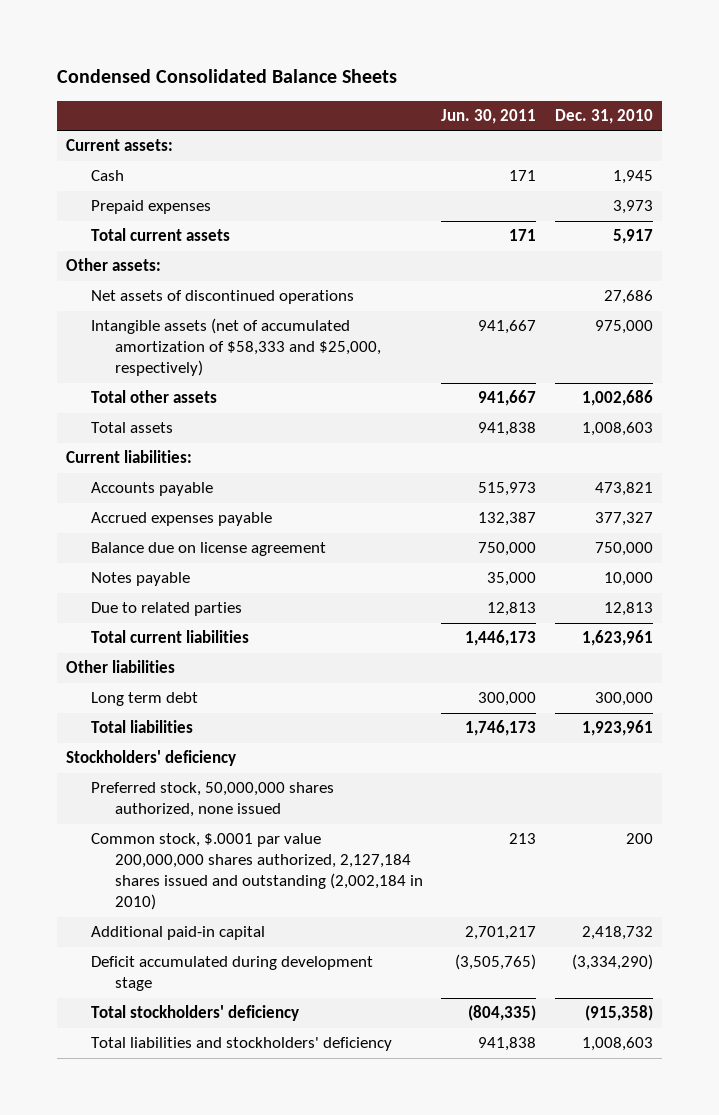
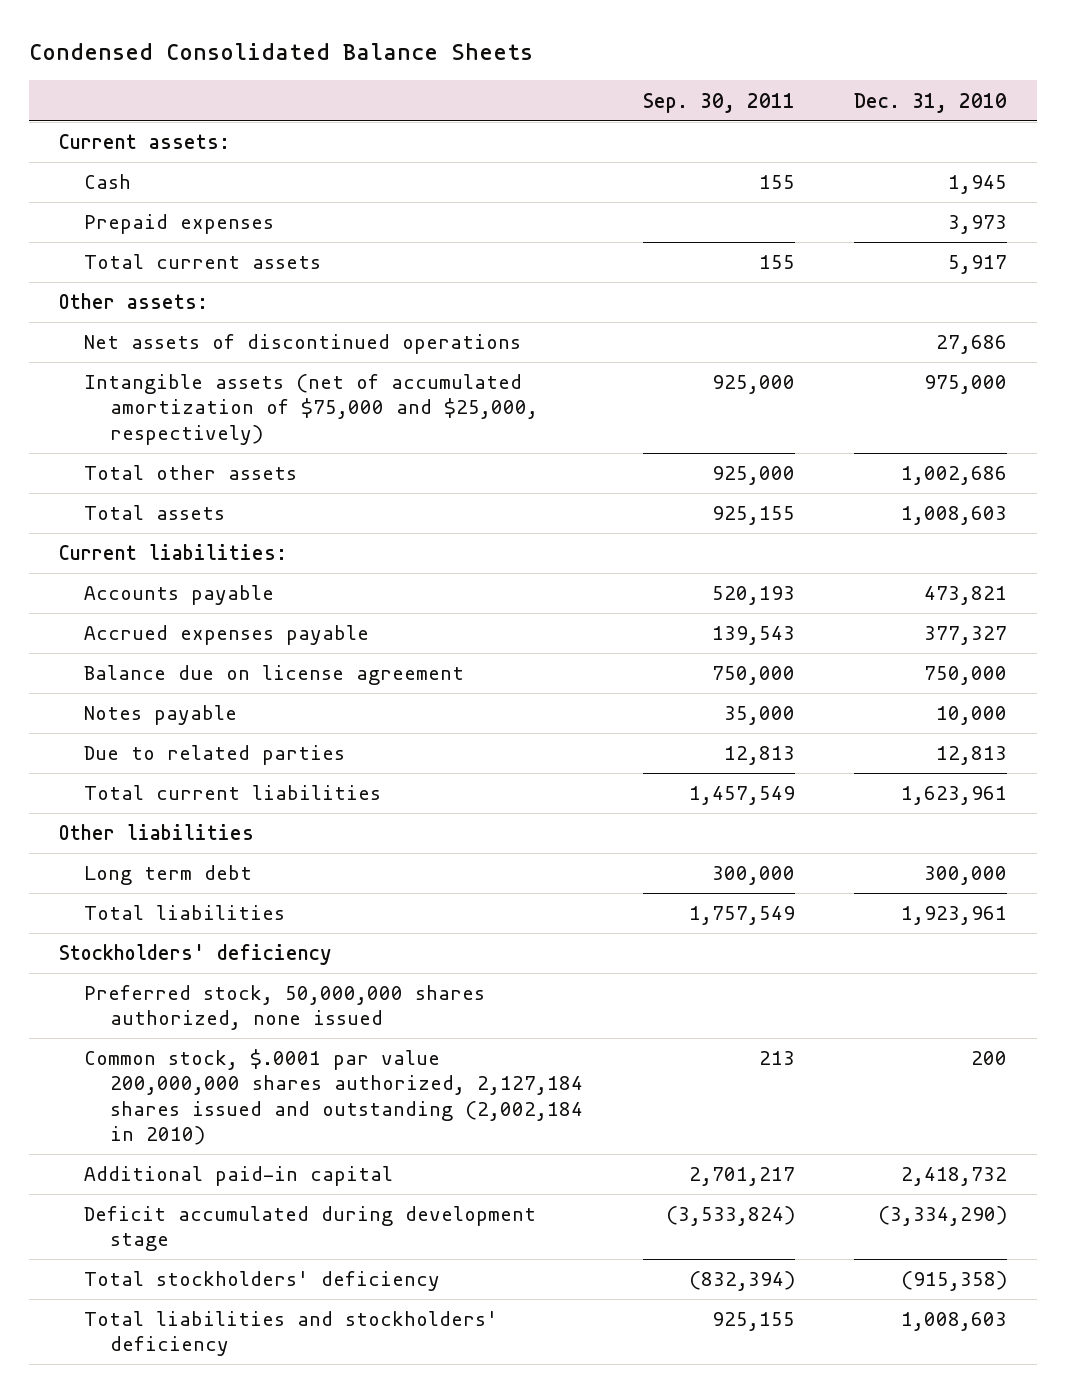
[441,108,537,124] Jun. 30, 2011 -> none
none -> [642,92,795,113] Sep. 30, 2011
[90,318,381,377] Intangible assets (net of accumulated amortization of $58,333 and $25,000, respectively) -> [84,374,538,445] Intangible assets (net of accumulated amortization of $75,000 and $25,000, respectively)

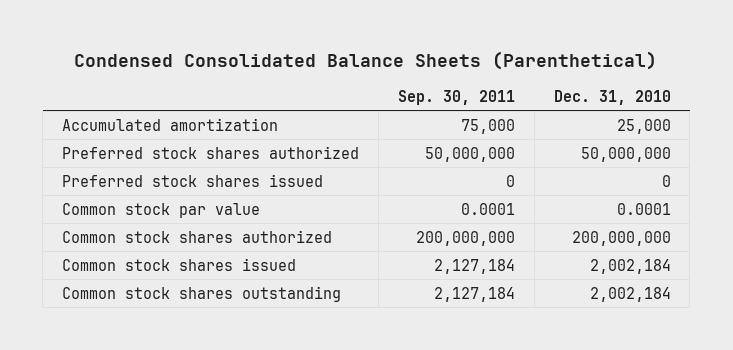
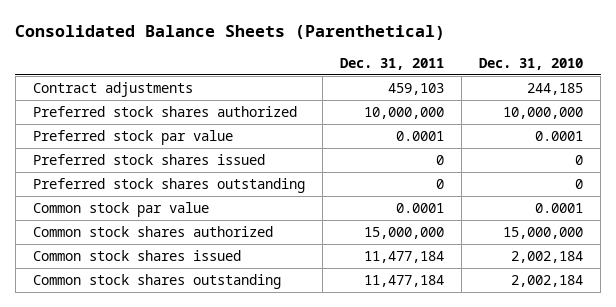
[74,50,658,70] Condensed Consolidated Balance Sheets (Parenthetical) -> [15,25,446,41] Consolidated Balance Sheets (Parenthetical)
[397,89,515,105] Sep. 30, 2011 -> none
none -> [339,58,444,71] Dec. 31, 2011
[62,117,279,131] Accumulated amortization -> none
none -> [32,82,193,98] Contract adjustments
[580,146,671,162] 50,000,000 -> [502,107,583,120] 10,000,000
none -> [32,130,233,146] Preferred stock par value
none -> [32,178,305,194] Preferred stock shares outstanding
[571,230,671,246] 200,000,000 -> [502,227,583,240] 15,000,000

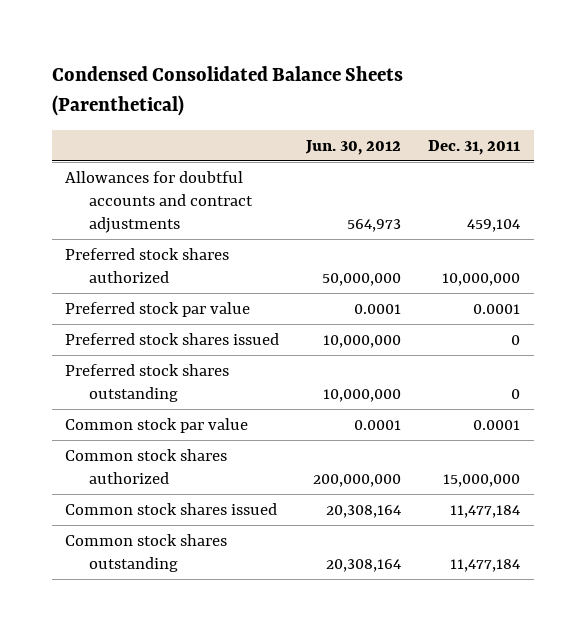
[15,25,446,41] Consolidated Balance Sheets (Parenthetical) -> [51,66,403,116] Condensed Consolidated Balance Sheets (Parenthetical)
[478,58,583,71] Dec. 31, 2010 -> none
none -> [305,139,402,155] Jun. 30, 2012
[32,82,193,98] Contract adjustments -> none
none -> [65,170,254,234] Allowances for doubtful accounts and contract adjustments

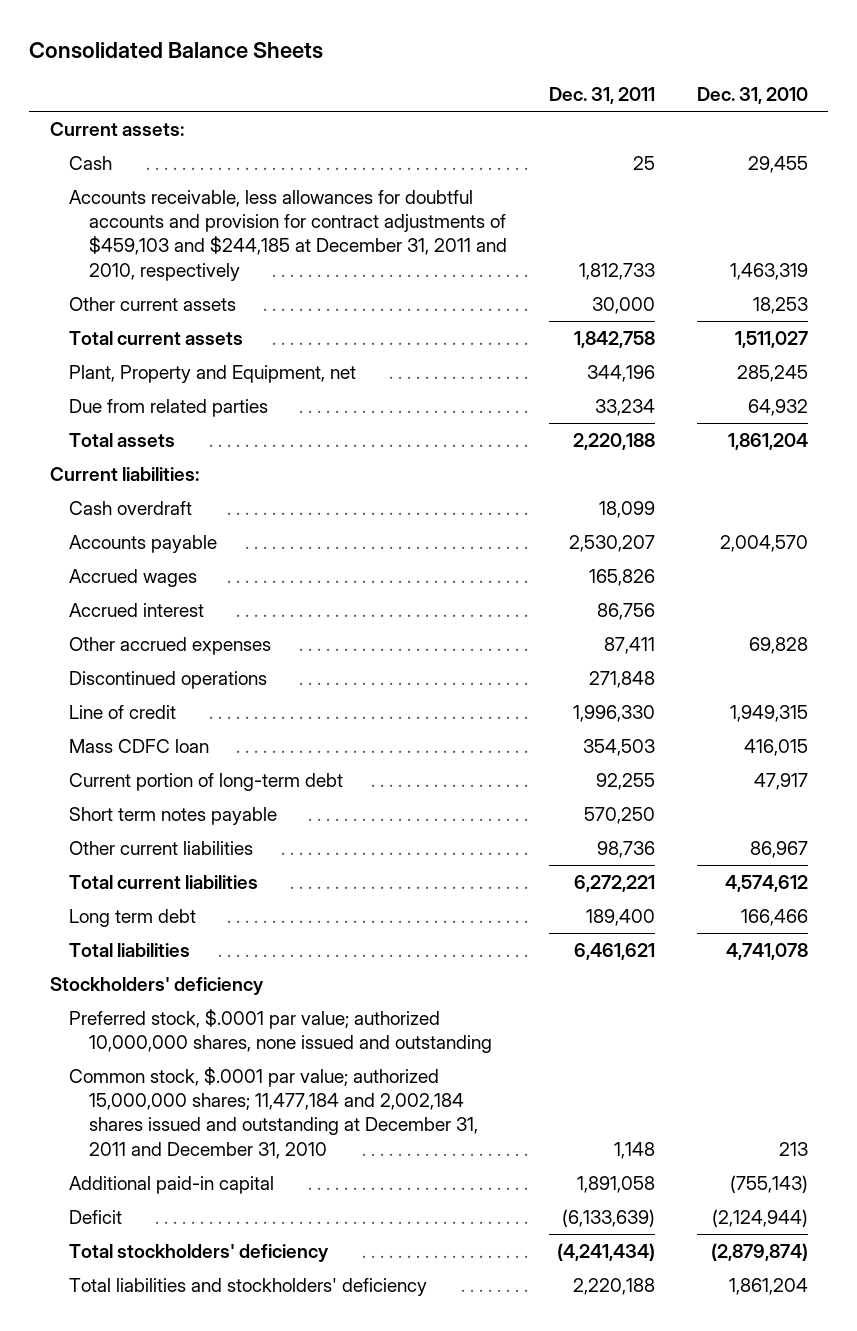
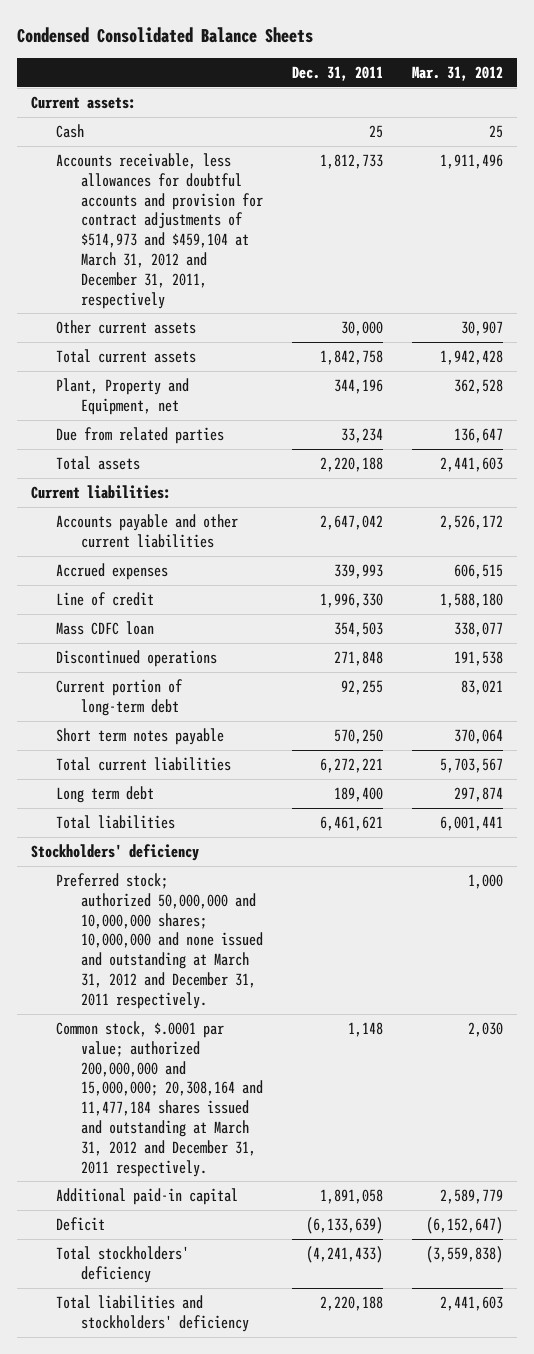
[28,42,323,60] Consolidated Balance Sheets -> [16,26,313,43] Condensed Consolidated Balance Sheets
[696,87,808,105] Dec. 31, 2010 -> none
none -> [411,65,503,81] Mar. 31, 2012
[69,189,508,281] Accounts receivable, less allowances for doubtful accounts and provision for contract adjustments of $459,103 and $244,185 at December 31, 2011 and 2010, respectively -> [56,153,263,309] Accounts receivable, less allowances for doubtful accounts and provision for contract adjustments of $514,973 and $459,104 at March 31, 2012 and December 31, 2011, respectively
[69,500,193,515] Cash overdraft -> none
[69,568,198,587] Accrued wages -> none
[69,602,205,617] Accrued interest -> none
[69,534,218,553] Accounts payable -> [56,514,239,548] Accounts payable and other current liabilities
[568,534,655,552] 2,530,207 -> [319,515,383,531] 2,647,042
[69,636,272,655] Other accrued expenses -> [56,563,169,581] Accrued expenses
[603,636,655,654] 87,411 -> [333,564,383,580] 339,993
[69,670,268,689] Discontinued operations -> [56,650,218,668] Discontinued operations
[69,840,254,855] Other current liabilities -> none
[69,1008,493,1054] Preferred stock, $.0001 par value; authorized 10,000,000 shares, none issued and outstanding -> [56,873,263,1009] Preferred stock; authorized 50,000,000 and 10,000,000 shares; 10,000,000 and none issued and outstanding at March 31, 2012 and December 31, 2011 respectively.
[69,1066,479,1159] Common stock, $.0001 par value; authorized 15,000,000 shares; 11,477,184 and 2,002,184 shares issued and outstanding at December 31, 2011 and December 31, 2010 -> [56,1021,263,1177] Common stock, $.0001 par value; authorized 200,000,000 and 15,000,000; 20,308,164 and 11,477,184 shares issued and outstanding at March 31, 2012 and December 31, 2011 respectively.
[556,1242,655,1261] (4,241,434) -> [305,1246,383,1264] (4,241,433)

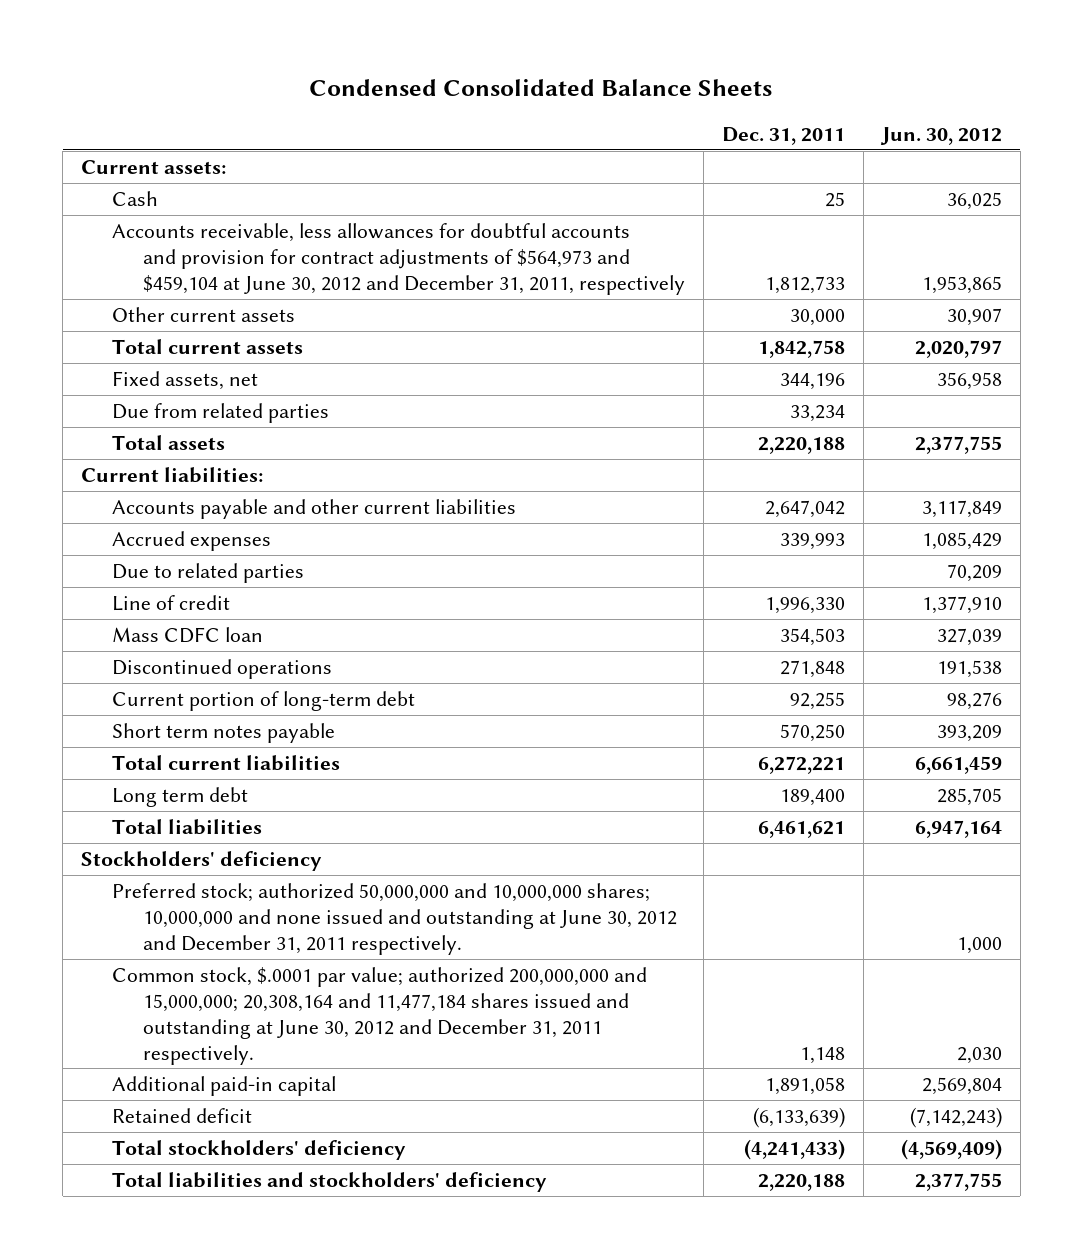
[411,65,503,81] Mar. 31, 2012 -> none
none -> [879,126,1002,145] Jun. 30, 2012
[56,153,263,309] Accounts receivable, less allowances for doubtful accounts and provision for contract adjustments of $514,973 and $459,104 at March 31, 2012 and December 31, 2011, respectively -> [112,222,686,295] Accounts receivable, less allowances for doubtful accounts and provision for contract adjustments of $564,973 and $459,104 at June 30, 2012 and December 31, 2011, respectively
[56,378,190,415] Plant, Property and Equipment, net -> [112,370,259,390] Fixed assets, net
none -> [112,562,305,583] Due to related parties
[56,873,263,1009] Preferred stock; authorized 50,000,000 and 10,000,000 shares; 10,000,000 and none issued and outstanding at March 31, 2012 and December 31, 2011 respectively. -> [112,882,678,955] Preferred stock; authorized 50,000,000 and 10,000,000 shares; 10,000,000 and none issued and outstanding at June 30, 2012 and December 31, 2011 respectively.
[56,1021,263,1177] Common stock, $.0001 par value; authorized 200,000,000 and 15,000,000; 20,308,164 and 11,477,184 shares issued and outstanding at March 31, 2012 and December 31, 2011 respectively. -> [112,966,648,1065] Common stock, $.0001 par value; authorized 200,000,000 and 15,000,000; 20,308,164 and 11,477,184 shares issued and outstanding at June 30, 2012 and December 31, 2011 respectively.
[56,1217,106,1232] Deficit -> [112,1107,253,1123] Retained deficit

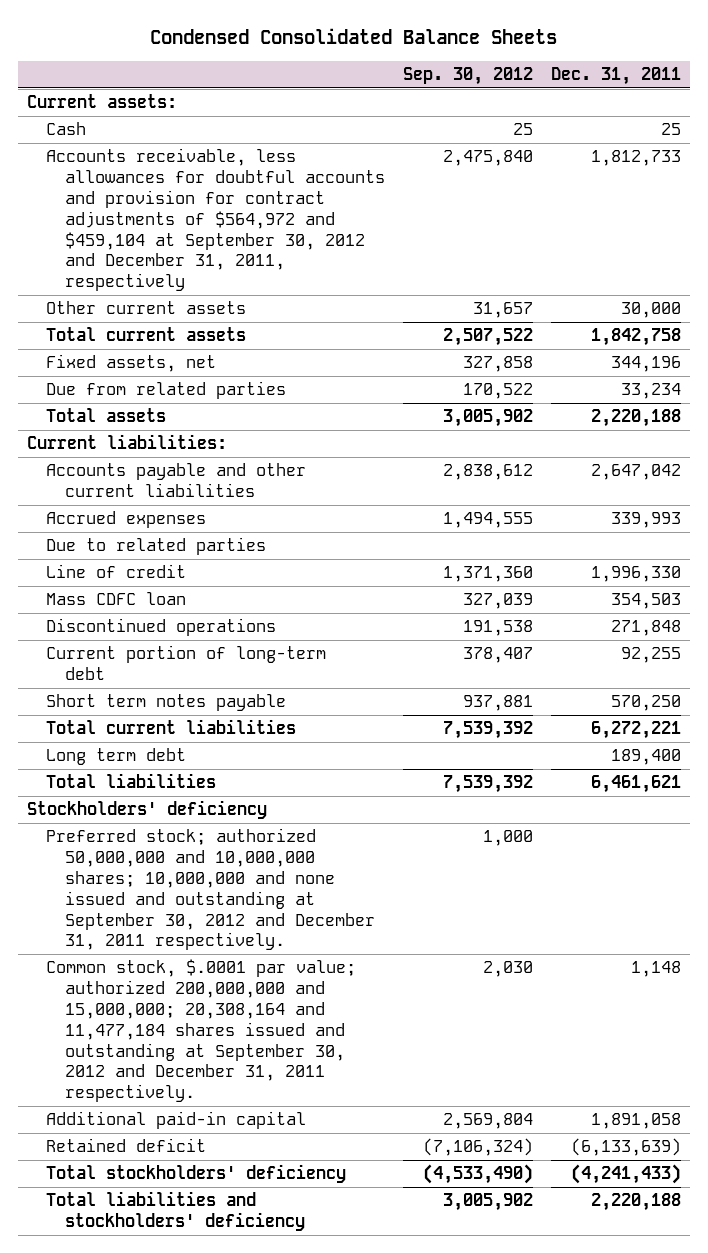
[879,126,1002,145] Jun. 30, 2012 -> none
none -> [403,67,534,86] Sep. 30, 2012
[112,222,686,295] Accounts receivable, less allowances for doubtful accounts and provision for contract adjustments of $564,973 and $459,104 at June 30, 2012 and December 31, 2011, respectively -> [46,148,386,292] Accounts receivable, less allowances for doubtful accounts and provision for contract adjustments of $564,972 and $459,104 at September 30, 2012 and December 31, 2011, respectively
[112,882,678,955] Preferred stock; authorized 50,000,000 and 10,000,000 shares; 10,000,000 and none issued and outstanding at June 30, 2012 and December 31, 2011 respectively. -> [46,828,376,951] Preferred stock; authorized 50,000,000 and 10,000,000 shares; 10,000,000 and none issued and outstanding at September 30, 2012 and December 31, 2011 respectively.
[112,966,648,1065] Common stock, $.0001 par value; authorized 200,000,000 and 15,000,000; 20,308,164 and 11,477,184 shares issued and outstanding at June 30, 2012 and December 31, 2011 respectively. -> [46,959,357,1103] Common stock, $.0001 par value; authorized 200,000,000 and 15,000,000; 20,308,164 and 11,477,184 shares issued and outstanding at September 30, 2012 and December 31, 2011 respectively.

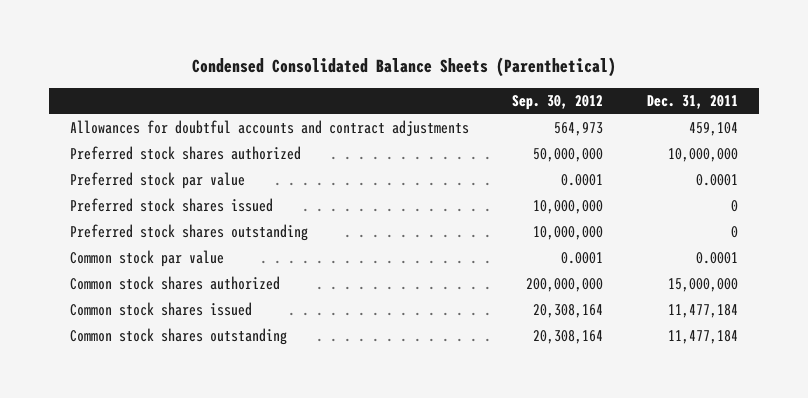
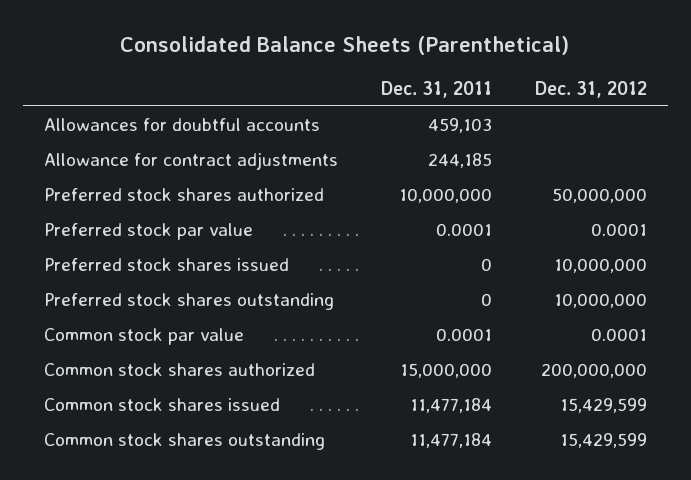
[191,57,616,78] Condensed Consolidated Balance Sheets (Parenthetical) -> [120,35,570,55] Consolidated Balance Sheets (Parenthetical)
[512,95,604,111] Sep. 30, 2012 -> none
none -> [534,80,647,98] Dec. 31, 2012
[70,120,470,137] Allowances for doubtful accounts and contract adjustments -> [43,117,320,131] Allowances for doubtful accounts
[688,122,738,137] 459,104 -> [427,117,492,133] 459,103
none -> [43,151,338,170] Allowance for contract adjustments

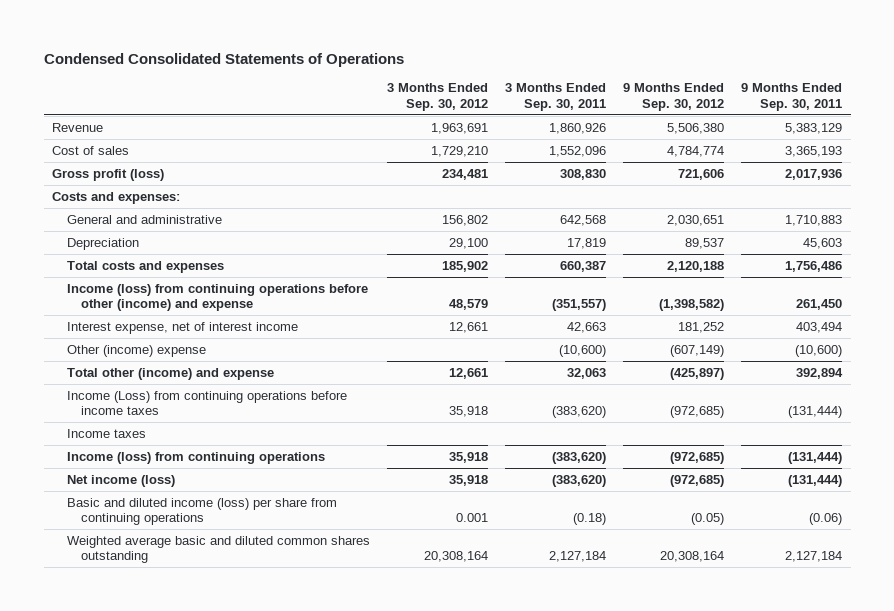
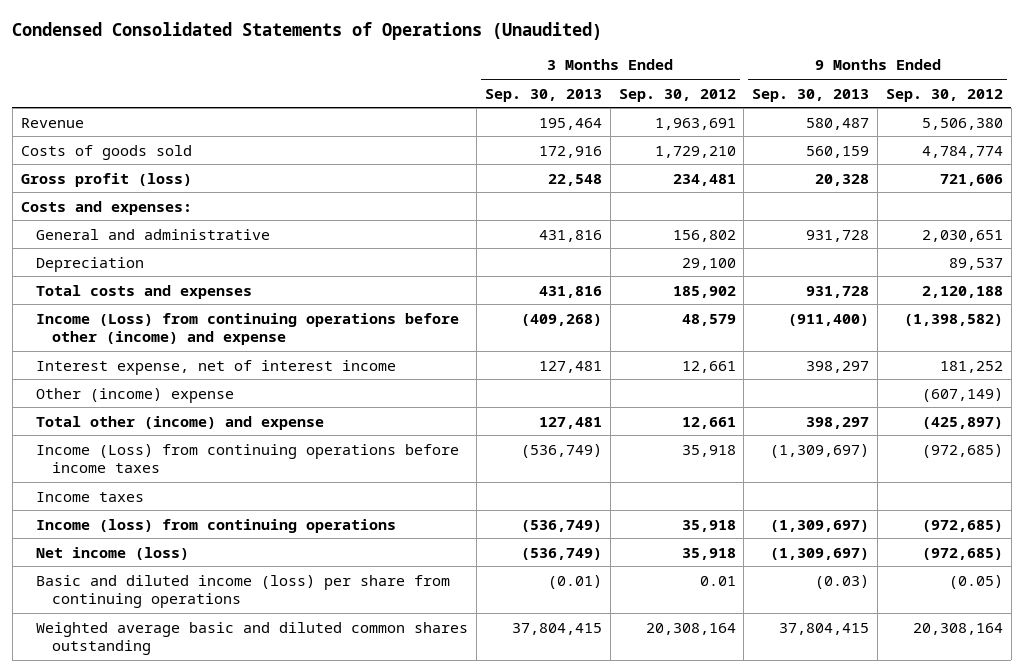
[43,52,404,67] Condensed Consolidated Statements of Operations -> [12,21,603,40] Condensed Consolidated Statements of Operations (Unaudited)
[504,83,606,111] 3 Months Ended Sep. 30, 2011 -> none
[741,83,843,111] 9 Months Ended Sep. 30, 2011 -> none
none -> [484,88,602,102] Sep. 30, 2013
none -> [752,88,870,102] Sep. 30, 2013
[52,145,130,155] Cost of sales -> [20,144,192,160] Costs of goods sold
[66,283,368,311] Income (loss) from continuing operations before other (income) and expense -> [36,312,460,345] Income (Loss) from continuing operations before other (income) and expense
[455,512,488,522] 0.001 -> [699,575,736,586] 0.01

